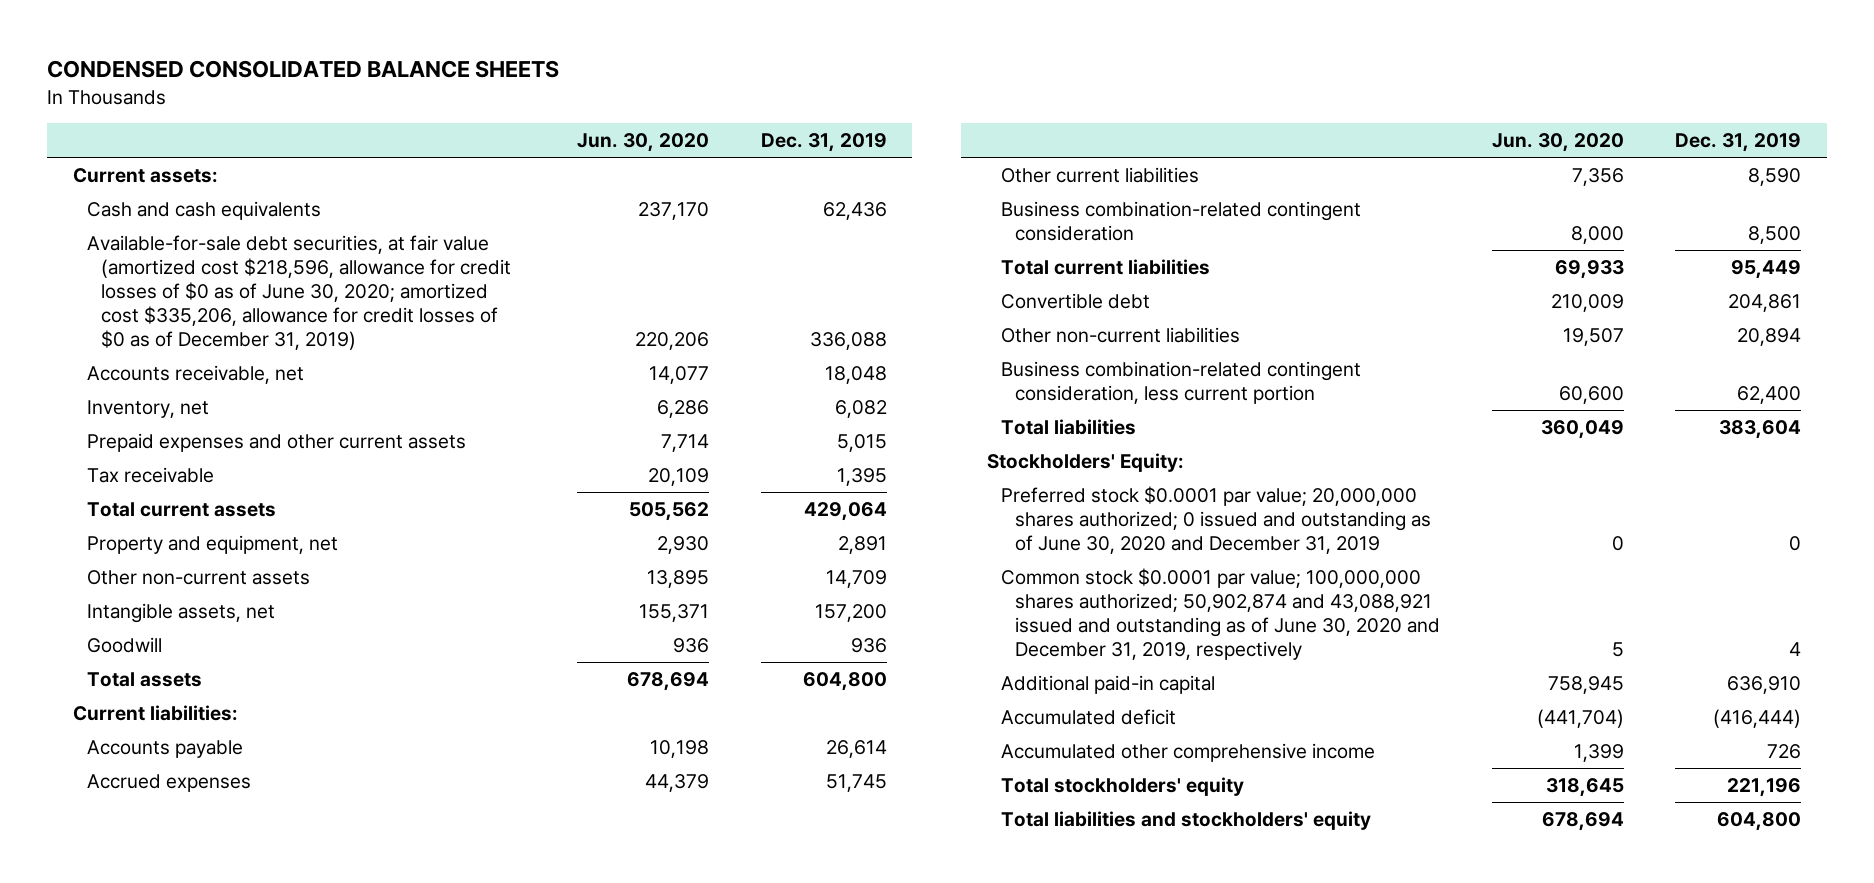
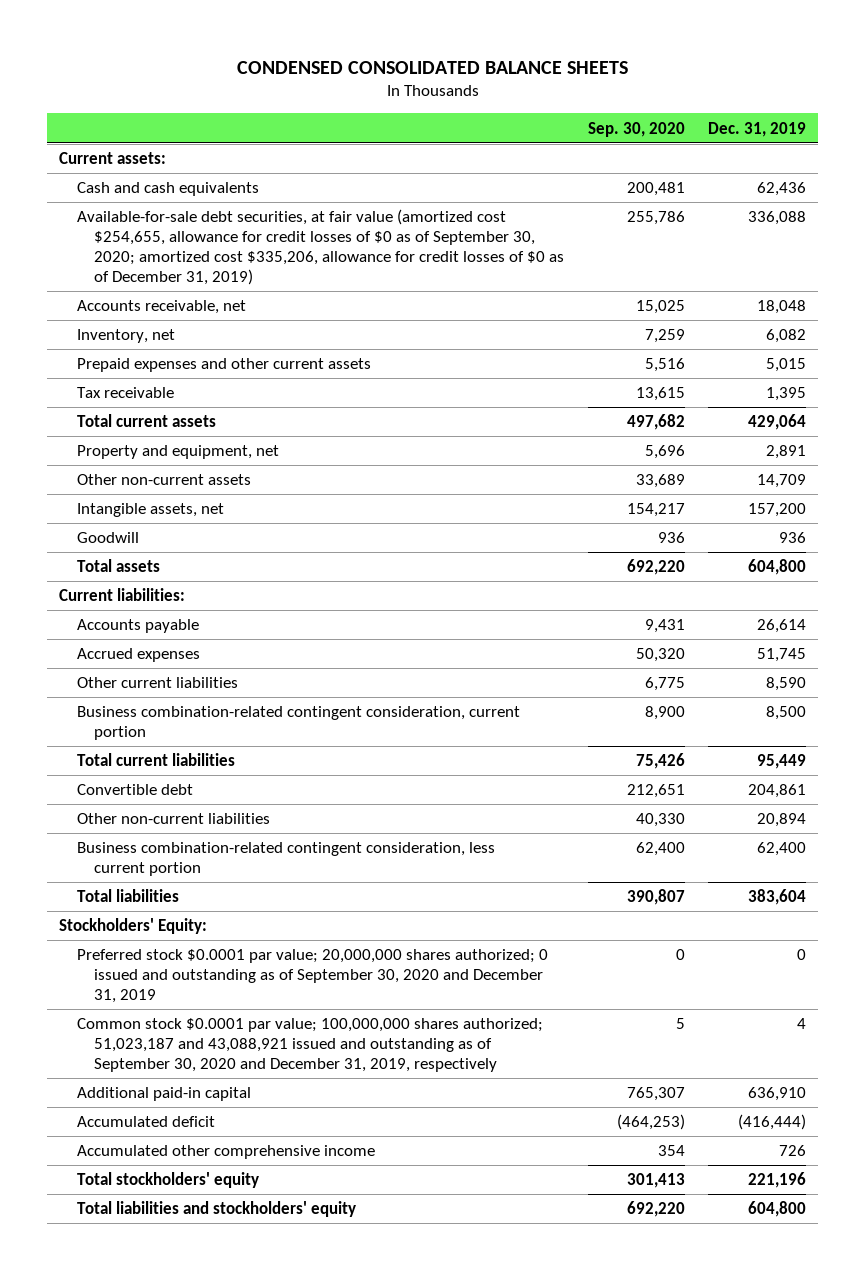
[577,133,710,153] Jun. 30, 2020 -> none
none -> [587,121,685,137] Sep. 30, 2020
[86,234,511,351] Available-for-sale debt securities, at fair value (amortized cost $218,596, allowance for credit losses of $0 as of June 30, 2020; amortized cost $335,206, allowance for credit losses of $0 as of December 31, 2019) -> [76,209,565,286] Available-for-sale debt securities, at fair value (amortized cost $254,655, allowance for credit losses of $0 as of September 30, 2020; amortized cost $335,206, allowance for credit losses of $0 as of December 31, 2019)
[1001,200,1362,241] Business combination-related contingent consideration -> [76,706,520,741] Business combination-related contingent consideration, current portion
[1001,485,1432,555] Preferred stock $0.0001 par value; 20,000,000 shares authorized; 0 issued and outstanding as of June 30, 2020 and December 31, 2019 -> [76,949,548,1004] Preferred stock $0.0001 par value; 20,000,000 shares authorized; 0 issued and outstanding as of September 30, 2020 and December 31, 2019
[1001,567,1441,661] Common stock $0.0001 par value; 100,000,000 shares authorized; 50,902,874 and 43,088,921 issued and outstanding as of June 30, 2020 and December 31, 2019, respectively -> [76,1018,543,1073] Common stock $0.0001 par value; 100,000,000 shares authorized; 51,023,187 and 43,088,921 issued and outstanding as of September 30, 2020 and December 31, 2019, respectively

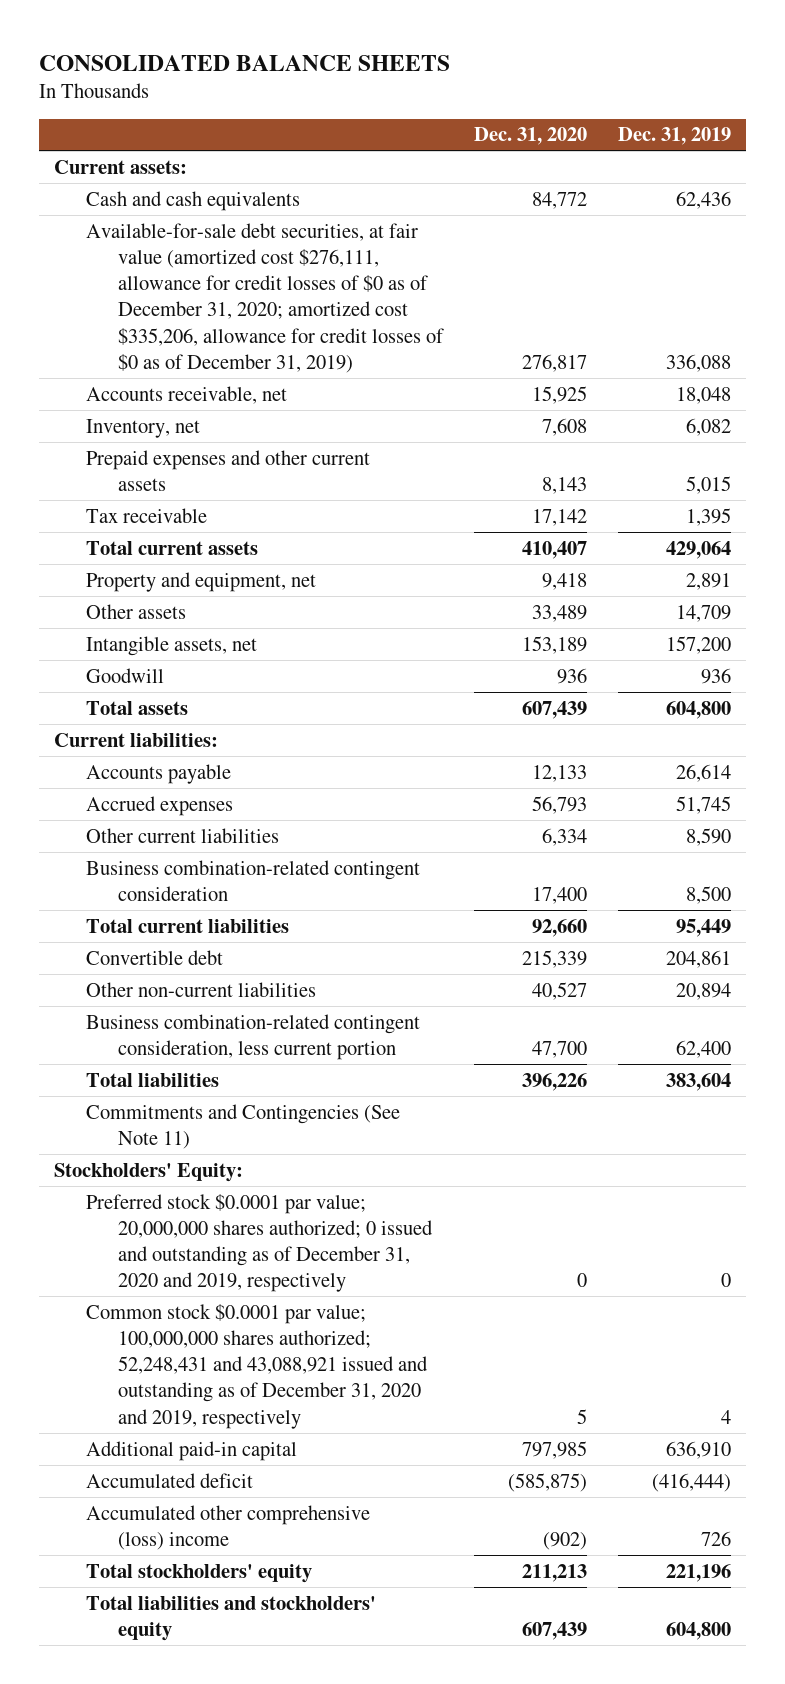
[236,60,628,74] CONDENSED CONSOLIDATED BALANCE SHEETS -> [38,54,450,71] CONSOLIDATED BALANCE SHEETS
[587,121,685,137] Sep. 30, 2020 -> none
none -> [473,127,587,146] Dec. 31, 2020
[76,209,565,286] Available-for-sale debt securities, at fair value (amortized cost $254,655, allowance for credit losses of $0 as of September 30, 2020; amortized cost $335,206, allowance for credit losses of $0 as of December 31, 2019) -> [86,222,444,373] Available-for-sale debt securities, at fair value (amortized cost $276,111, allowance for credit losses of $0 as of December 31, 2020; amortized cost $335,206, allowance for credit losses of $0 as of December 31, 2019)
[76,474,251,486] Other non-current assets -> [86,603,187,619] Other assets
[76,706,520,741] Business combination-related contingent consideration, current portion -> [86,859,421,901] Business combination-related contingent consideration
none -> [86,1103,401,1149] Commitments and Contingencies (See Note 11)
[76,949,548,1004] Preferred stock $0.0001 par value; 20,000,000 shares authorized; 0 issued and outstanding as of September 30, 2020 and December 31, 2019 -> [86,1193,433,1293] Preferred stock $0.0001 par value; 20,000,000 shares authorized; 0 issued and outstanding as of December 31, 2020 and 2019, respectively
[76,1018,543,1073] Common stock $0.0001 par value; 100,000,000 shares authorized; 51,023,187 and 43,088,921 issued and outstanding as of September 30, 2020 and December 31, 2019, respectively -> [86,1303,428,1429] Common stock $0.0001 par value; 100,000,000 shares authorized; 52,248,431 and 43,088,921 issued and outstanding as of December 31, 2020 and 2019, respectively
[76,1145,375,1160] Accumulated other comprehensive income -> [86,1504,371,1550] Accumulated other comprehensive (loss) income

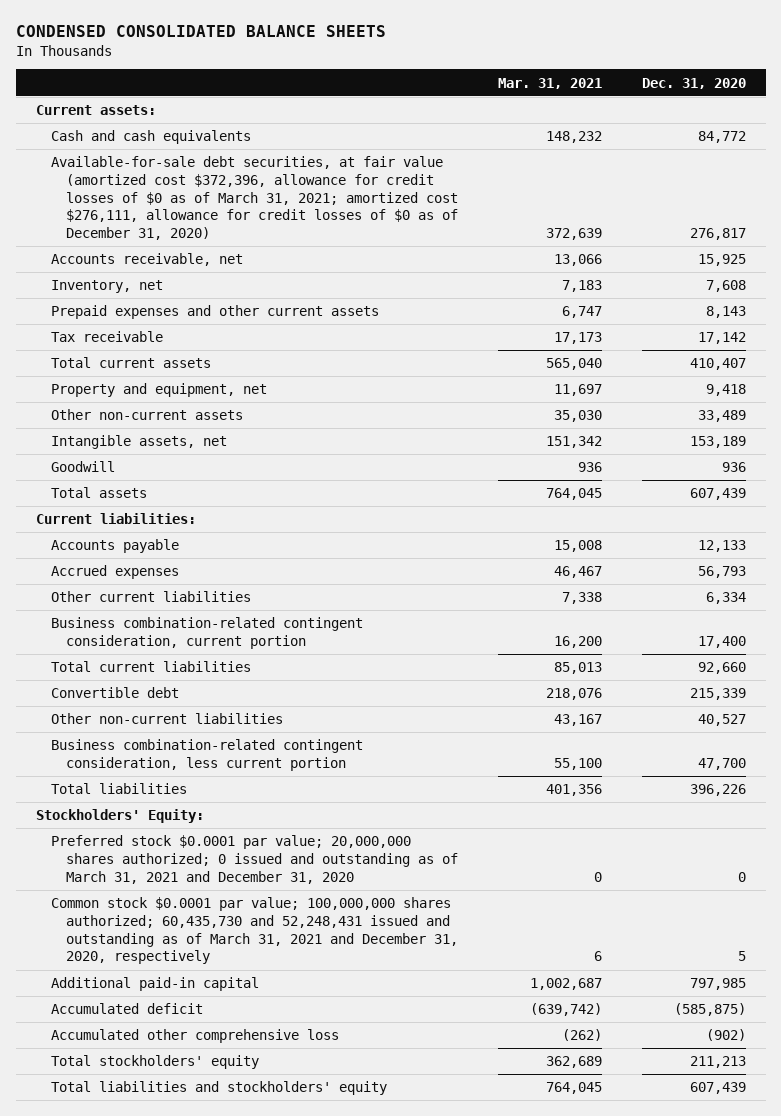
[38,54,450,71] CONSOLIDATED BALANCE SHEETS -> [15,24,386,37] CONDENSED CONSOLIDATED BALANCE SHEETS
[617,127,731,146] Dec. 31, 2019 -> none
none -> [497,77,602,89] Mar. 31, 2021
[86,222,444,373] Available-for-sale debt securities, at fair value (amortized cost $276,111, allowance for credit losses of $0 as of December 31, 2020; amortized cost $335,206, allowance for credit losses of $0 as of December 31, 2019) -> [50,156,458,241] Available-for-sale debt securities, at fair value (amortized cost $372,396, allowance for credit losses of $0 as of March 31, 2021; amortized cost $276,111, allowance for credit losses of $0 as of December 31, 2020)
[86,603,187,619] Other assets -> [50,409,243,421] Other non-current assets
[86,859,421,901] Business combination-related contingent consideration -> [50,617,363,649] Business combination-related contingent consideration, current portion
[86,1103,401,1149] Commitments and Contingencies (See Note 11) -> none
[86,1193,433,1293] Preferred stock $0.0001 par value; 20,000,000 shares authorized; 0 issued and outstanding as of December 31, 2020 and 2019, respectively -> [50,835,458,884] Preferred stock $0.0001 par value; 20,000,000 shares authorized; 0 issued and outstanding as of March 31, 2021 and December 31, 2020
[86,1303,428,1429] Common stock $0.0001 par value; 100,000,000 shares authorized; 52,248,431 and 43,088,921 issued and outstanding as of December 31, 2020 and 2019, respectively -> [50,897,458,965] Common stock $0.0001 par value; 100,000,000 shares authorized; 60,435,730 and 52,248,431 issued and outstanding as of March 31, 2021 and December 31, 2020, respectively
[86,1504,371,1550] Accumulated other comprehensive (loss) income -> [50,1029,339,1044] Accumulated other comprehensive loss

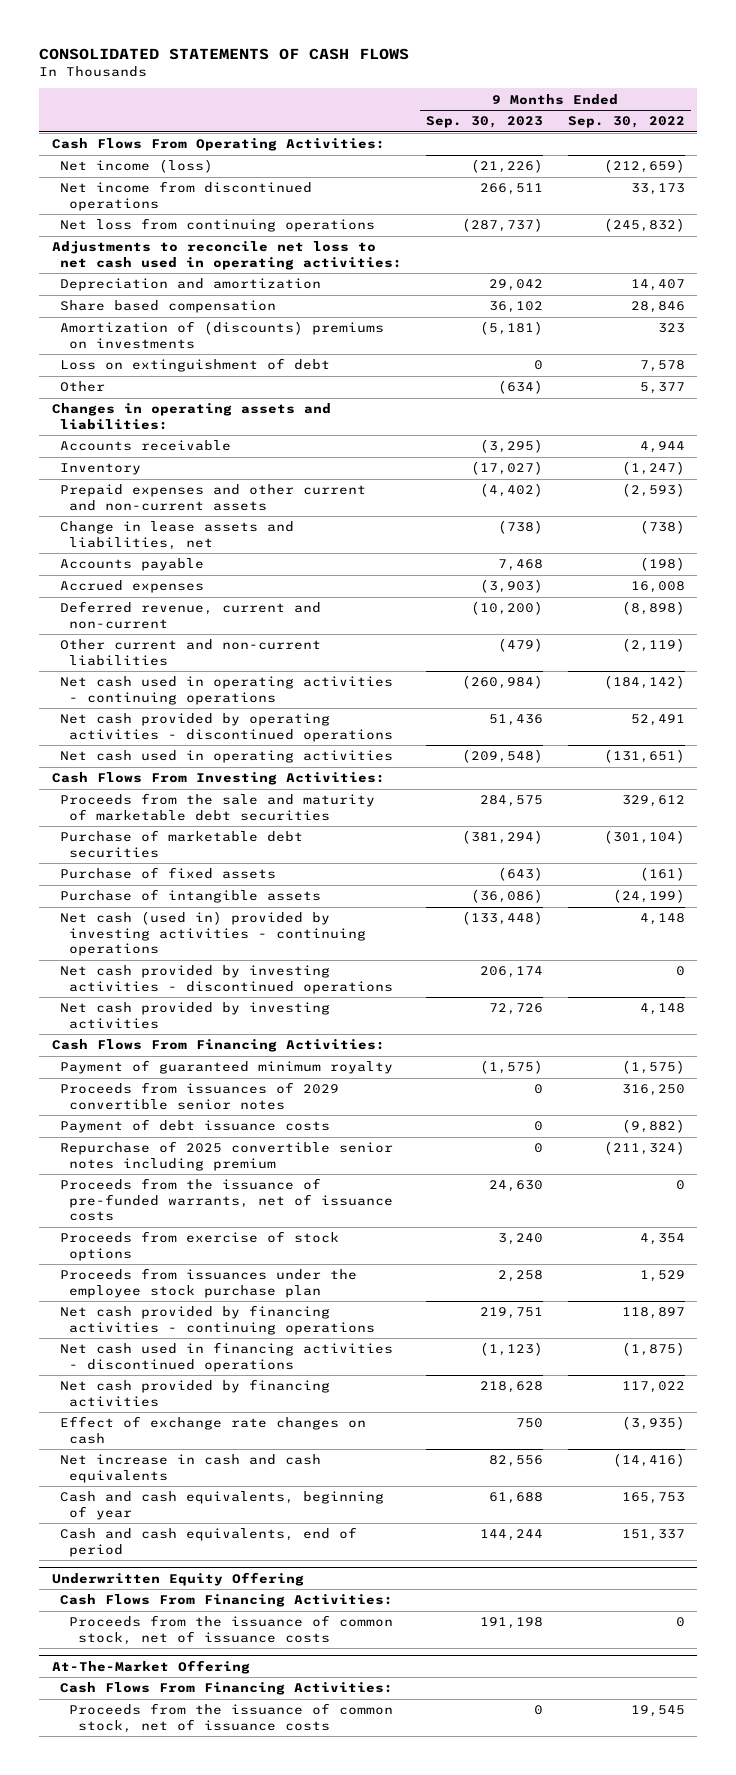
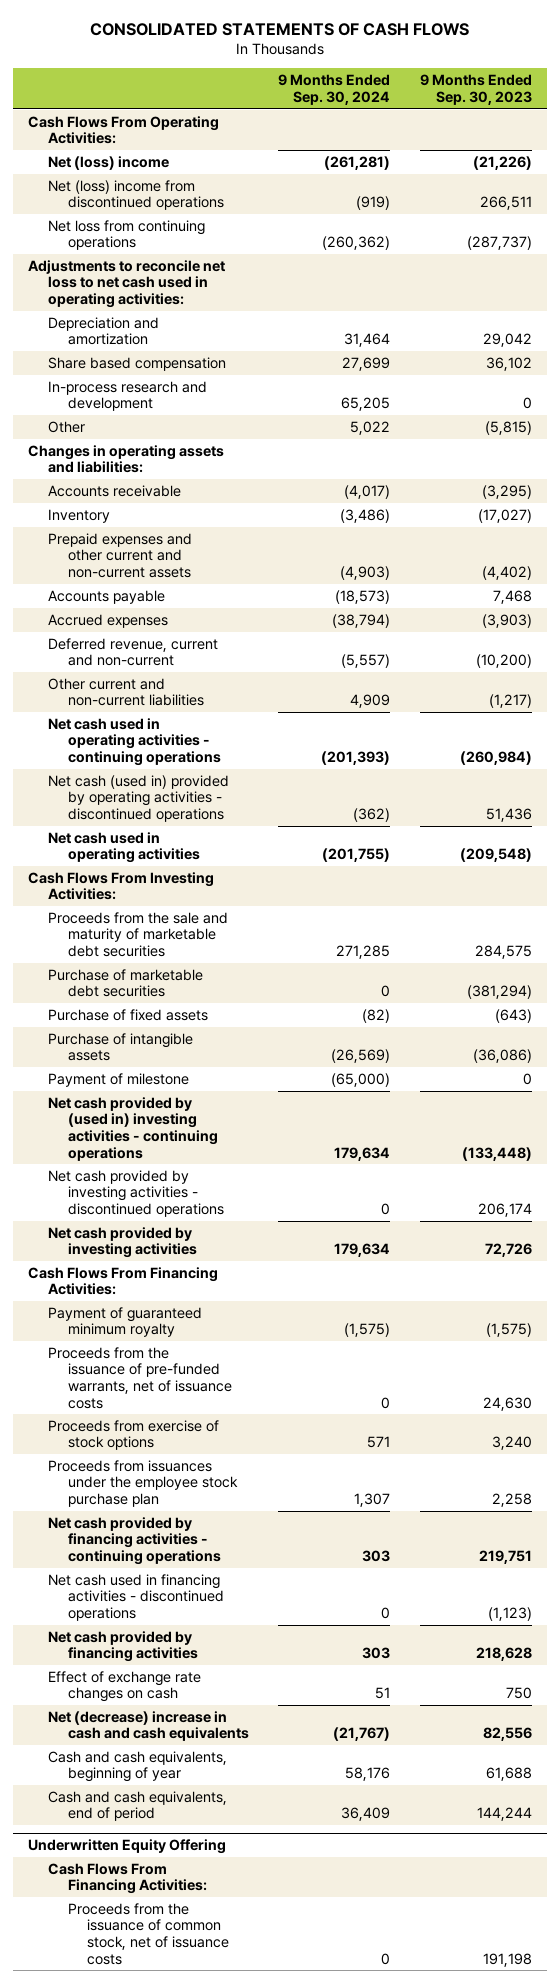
[567,116,685,129] Sep. 30, 2022 -> none
none -> [278,74,391,105] 9 Months Ended Sep. 30, 2024
[60,159,214,174] Net income (loss) -> [47,155,169,170] Net (loss) income
[60,181,313,211] Net income from discontinued operations -> [47,179,224,211] Net (loss) income from discontinued operations
[60,321,385,349] Amortization of (discounts) premiums on investments -> none
[60,358,331,373] Loss on extinguishment of debt -> none
none -> [47,380,207,412] In-process research and development
[498,380,544,395] (634) -> [485,420,533,435] (5,815)
[60,521,295,550] Change in lease assets and liabilities, net -> none
[498,638,544,653] (479) -> [489,694,533,709] (1,217)
[60,713,394,742] Net cash provided by operating activities - discontinued operations -> [47,774,229,822] Net cash (used in) provided by operating activities - discontinued operations
none -> [47,1072,189,1087] Payment of milestone
[60,911,367,957] Net cash (used in) provided by investing activities - continuing operations -> [47,1096,218,1161] Net cash provided by (used in) investing activities - continuing operations
[60,1082,340,1110] Proceeds from issuances of 2029 convertible senior notes -> none
[60,1119,331,1134] Payment of debt issuance costs -> none
[60,1141,394,1171] Repurchase of 2025 convertible senior notes including premium -> none
[60,1454,322,1483] Net increase in cash and cash equivalents -> [47,1710,249,1742] Net (decrease) increase in cash and cash equivalents
[51,1659,250,1674] At-The-Market Offering -> none
[60,1682,394,1696] Cash Flows From Financing Activities: -> none
[69,1703,394,1733] Proceeds from the issuance of common stock, net of issuance costs -> none

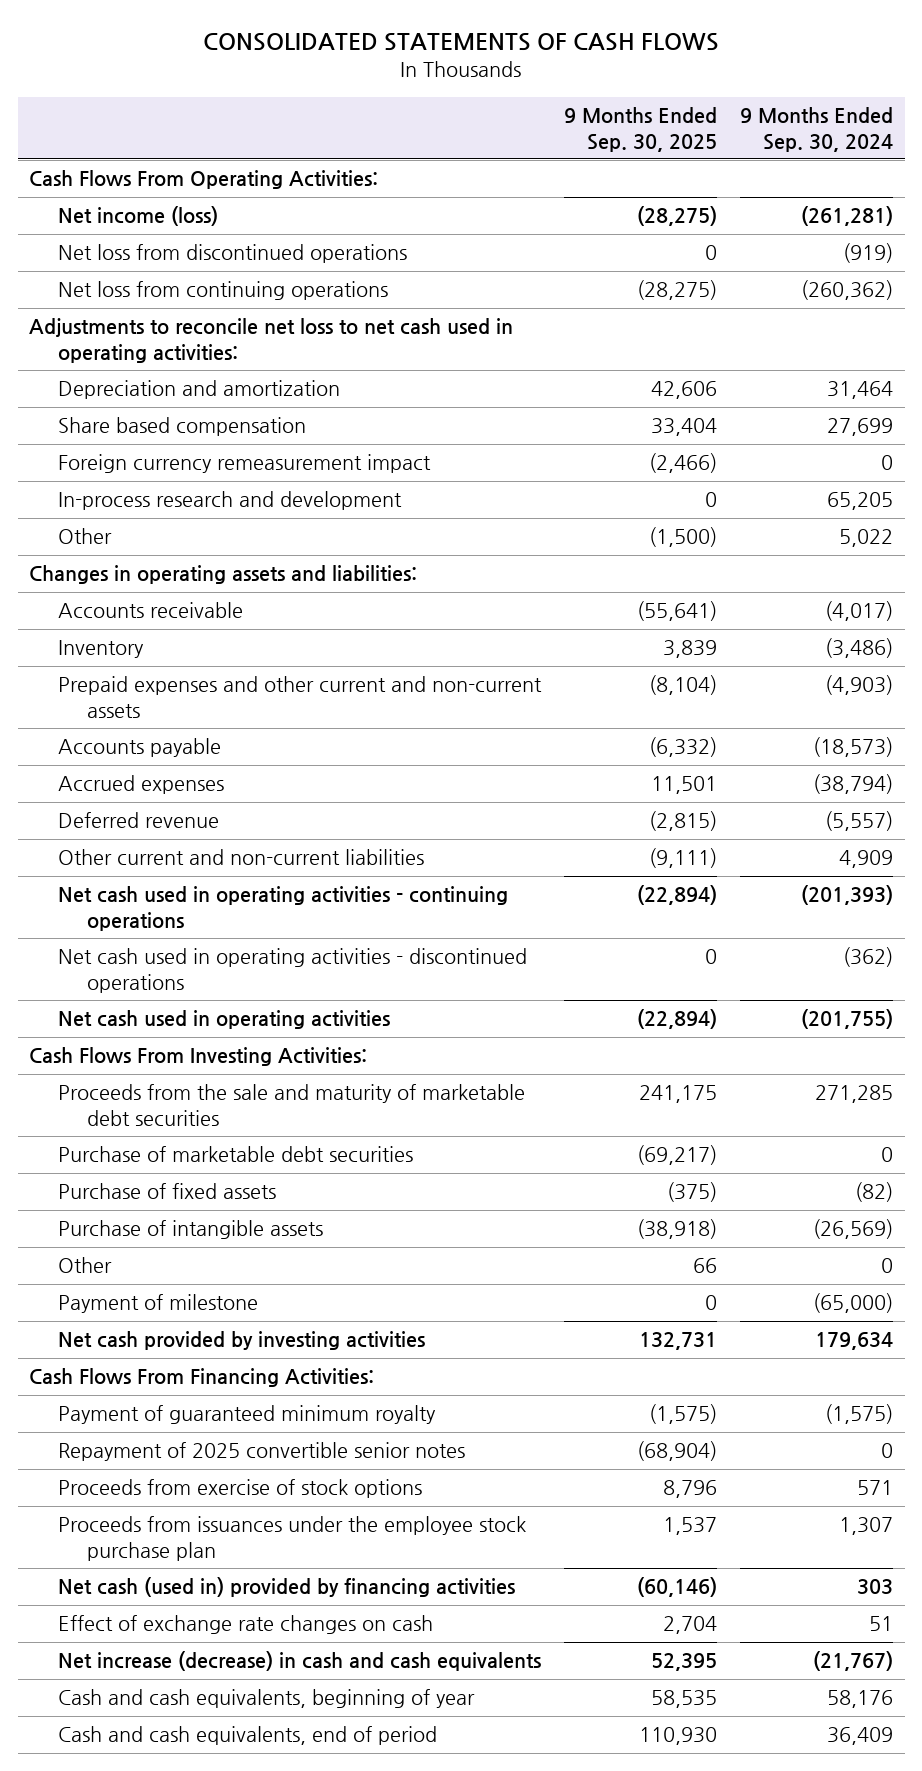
[420,74,533,105] 9 Months Ended Sep. 30, 2023 -> none
none -> [564,106,718,152] 9 Months Ended Sep. 30, 2025
[47,155,169,170] Net (loss) income -> [58,206,219,227] Net income (loss)
[47,179,224,211] Net (loss) income from discontinued operations -> [58,244,408,264] Net loss from discontinued operations
none -> [58,454,432,474] Foreign currency remeasurement impact
[47,637,218,667] Deferred revenue, current and non-current -> [58,812,220,829] Deferred revenue
[47,774,229,822] Net cash (used in) provided by operating activities - discontinued operations -> [58,948,528,993] Net cash used in operating activities - discontinued operations
none -> [58,1257,113,1274] Other
[47,1096,218,1161] Net cash provided by (used in) investing activities - continuing operations -> none
[47,1169,224,1217] Net cash provided by investing activities - discontinued operations -> none
[47,1346,232,1409] Proceeds from the issuance of pre-funded warrants, net of issuance costs -> none
none -> [58,1442,466,1462] Repayment of 2025 convertible senior notes
[47,1516,221,1565] Net cash provided by financing activities - continuing operations -> none
[47,1573,224,1621] Net cash used in financing activities - discontinued operations -> none
[47,1630,198,1663] Net cash provided by financing activities -> [58,1577,516,1598] Net cash (used in) provided by financing activities
[47,1710,249,1742] Net (decrease) increase in cash and cash equivalents -> [58,1651,542,1672] Net increase (decrease) in cash and cash equivalents
[27,1839,226,1855] Underwritten Equity Offering -> none
[47,1862,207,1895] Cash Flows From Financing Activities: -> none
[67,1902,230,1965] Proceeds from the issuance of common stock, net of issuance costs -> none

